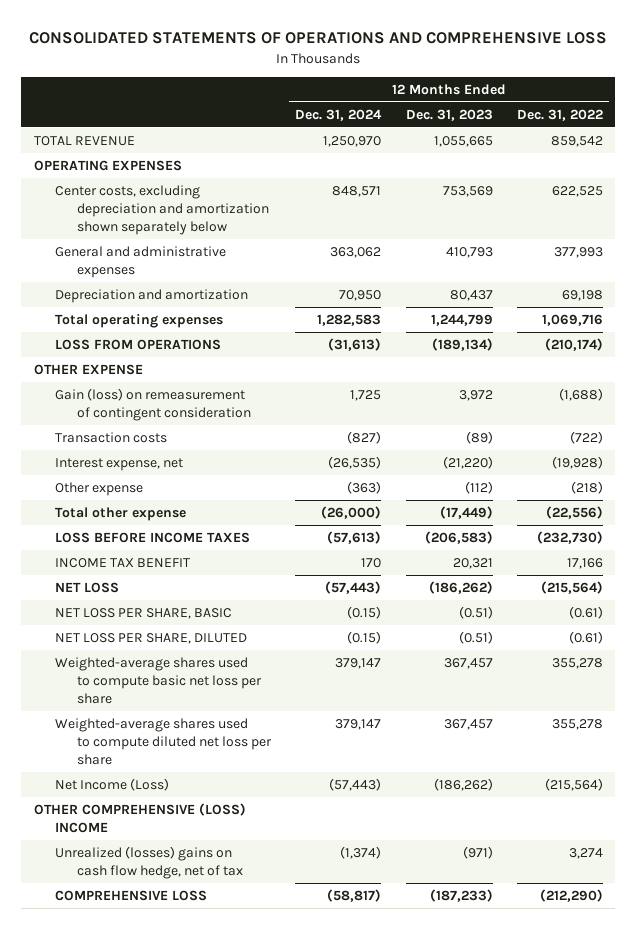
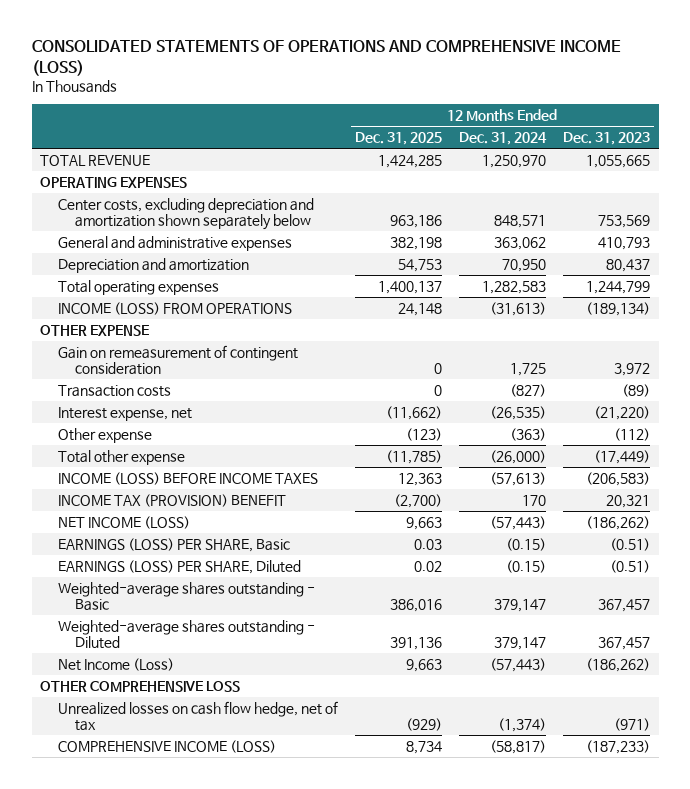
[29,32,608,45] CONSOLIDATED STATEMENTS OF OPERATIONS AND COMPREHENSIVE LOSS -> [31,40,621,76] CONSOLIDATED STATEMENTS OF OPERATIONS AND COMPREHENSIVE INCOME (LOSS)
[517,108,604,121] Dec. 31, 2022 -> none
none -> [354,132,442,146] Dec. 31, 2025
[55,338,222,350] LOSS FROM OPERATIONS -> [57,301,292,315] INCOME (LOSS) FROM OPERATIONS
[55,387,251,422] Gain (loss) on remeasurement of contingent consideration -> [57,344,298,375] Gain on remeasurement of contingent consideration
[55,531,251,543] LOSS BEFORE INCOME TAXES -> [57,471,318,485] INCOME (LOSS) BEFORE INCOME TAXES
[55,557,191,568] INCOME TAX BENEFIT -> [57,493,286,507] INCOME TAX (PROVISION) BENEFIT
[55,581,120,593] NET LOSS -> [57,515,190,529] NET INCOME (LOSS)
[55,607,233,619] NET LOSS PER SHARE, BASIC -> [57,537,290,552] EARNINGS (LOSS) PER SHARE, Basic
[55,632,248,644] NET LOSS PER SHARE, DILUTED -> [57,559,301,574] EARNINGS (LOSS) PER SHARE, Diluted
[55,656,262,705] Weighted-average shares used to compute basic net loss per share -> [57,581,315,611] Weighted-average shares outstanding - Basic
[55,717,272,766] Weighted-average shares used to compute diluted net loss per share -> [57,619,315,649] Weighted-average shares outstanding - Diluted
[33,802,246,834] OTHER COMPREHENSIVE (LOSS) INCOME -> [40,680,241,692] OTHER COMPREHENSIVE LOSS
[55,845,243,880] Unrealized (losses) gains on cash flow hedge, net of tax -> [57,700,338,731] Unrealized losses on cash flow hedge, net of tax
[55,889,208,901] COMPREHENSIVE LOSS -> [57,739,276,753] COMPREHENSIVE INCOME (LOSS)

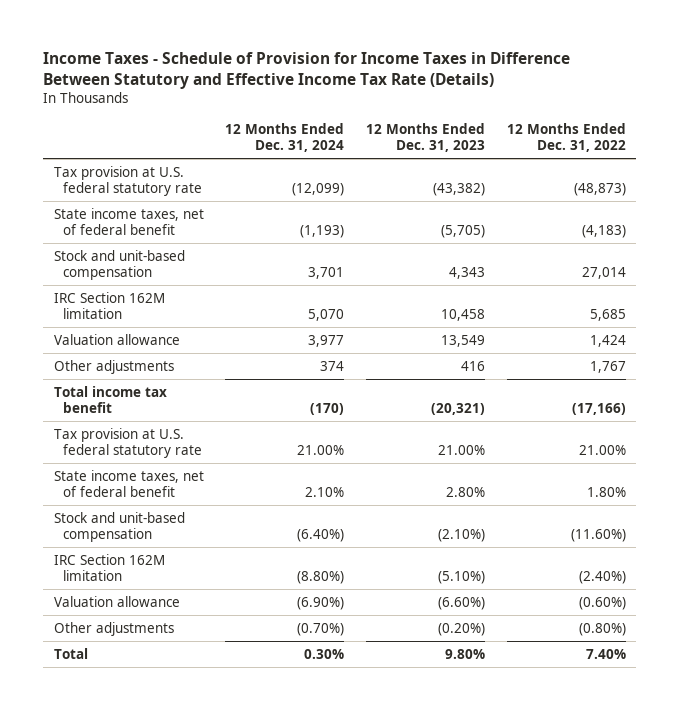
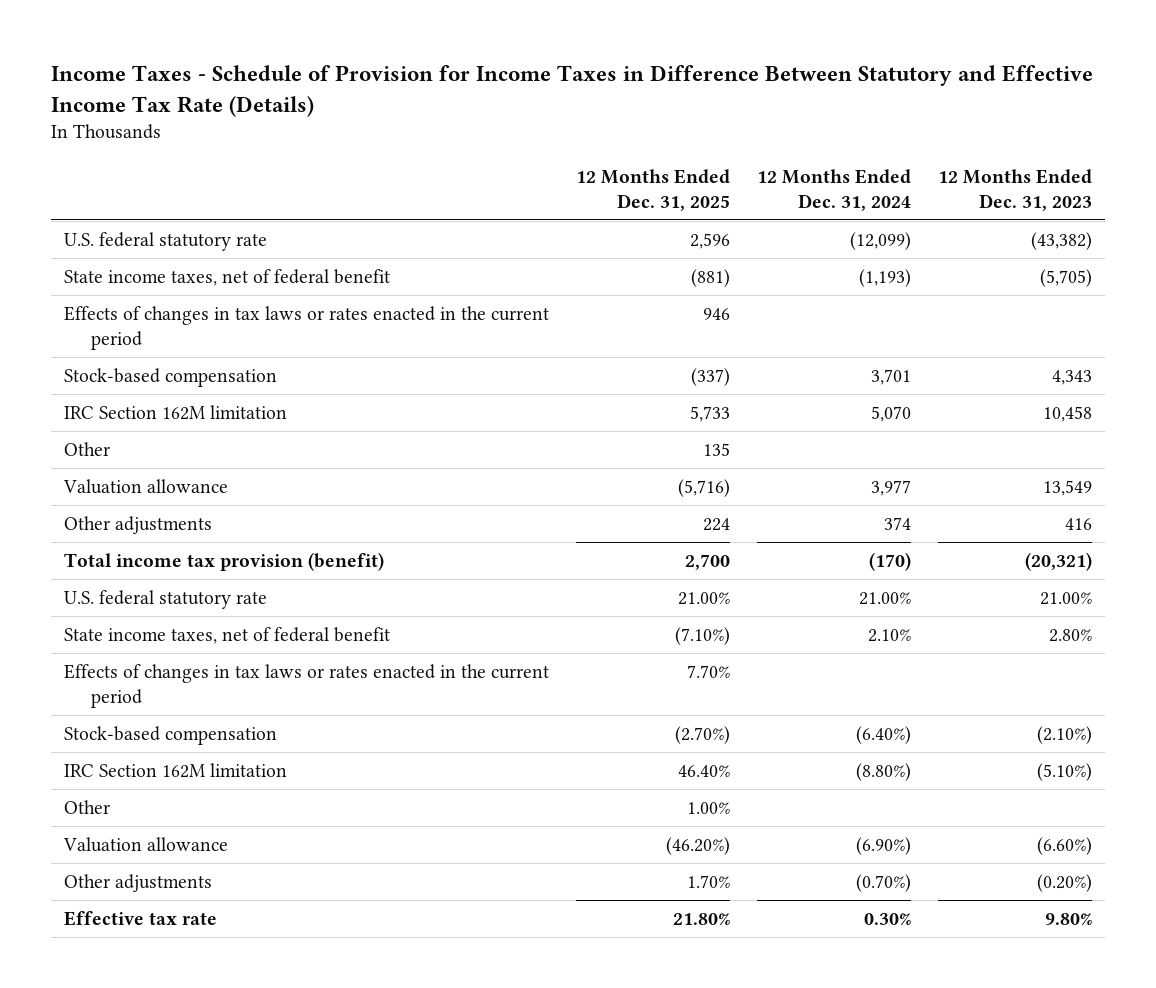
[506,123,626,152] 12 Months Ended Dec. 31, 2022 -> none
none -> [576,168,731,211] 12 Months Ended Dec. 31, 2025
[53,165,203,196] Tax provision at U.S. federal statutory rate -> [64,231,268,251] U.S. federal statutory rate
none -> [64,305,550,350] Effects of changes in tax laws or rates enacted in the current period
[53,249,185,280] Stock and unit-based compensation -> [64,367,278,387] Stock-based compensation
none -> [64,441,111,456] Other
[53,385,167,413] Total income tax benefit -> [64,551,385,571] Total income tax provision (benefit)
[53,427,203,458] Tax provision at U.S. federal statutory rate -> [64,589,268,609] U.S. federal statutory rate
none -> [64,663,550,708] Effects of changes in tax laws or rates enacted in the current period
[53,511,185,542] Stock and unit-based compensation -> [64,725,278,745] Stock-based compensation
none -> [64,799,111,814] Other
[53,647,88,659] Total -> [64,910,218,926] Effective tax rate

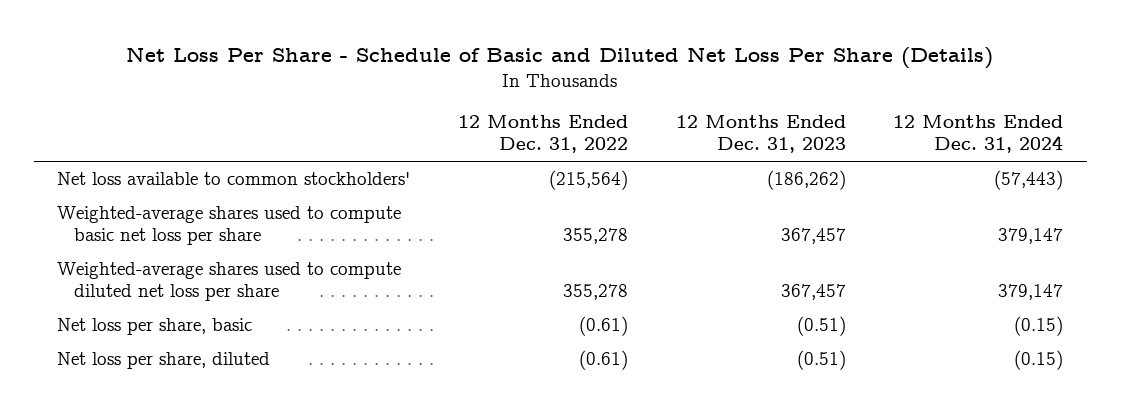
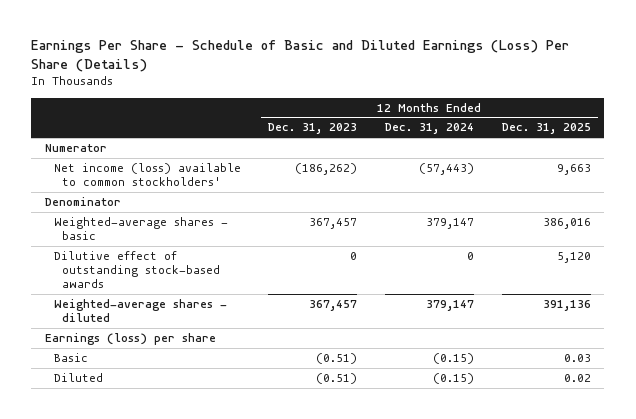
[126,47,994,70] Net Loss Per Share - Schedule of Basic and Diluted Net Loss Per Share (Details) -> [31,40,570,73] Earnings Per Share - Schedule of Basic and Diluted Earnings (Loss) Per Share (Details)
[458,115,629,154] 12 Months Ended Dec. 31, 2022 -> none
none -> [501,123,591,135] Dec. 31, 2025
none -> [45,144,108,153] Numerator
[57,172,411,186] Net loss available to common stockholders' -> [53,163,241,187] Net income (loss) available to common stockholders'
none -> [45,197,122,207] Denominator
[57,206,402,246] Weighted-average shares used to compute basic net loss per share -> [53,217,228,241] Weighted-average shares - basic
none -> [53,251,221,289] Dilutive effect of outstanding stock-based awards
[57,262,402,302] Weighted-average shares used to compute diluted net loss per share -> [53,299,227,323] Weighted-average shares - diluted
none -> [45,333,217,346] Earnings (loss) per share
[57,318,253,336] Net loss per share, basic -> [53,353,88,363] Basic
[57,352,271,370] Net loss per share, diluted -> [53,373,103,383] Diluted

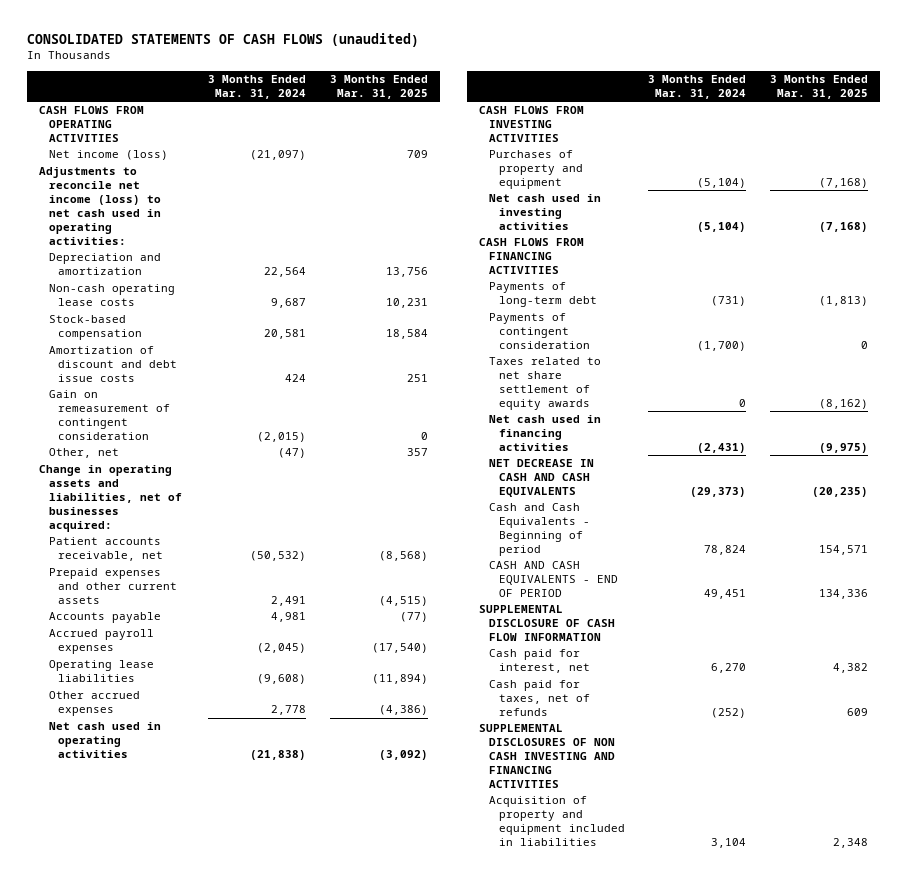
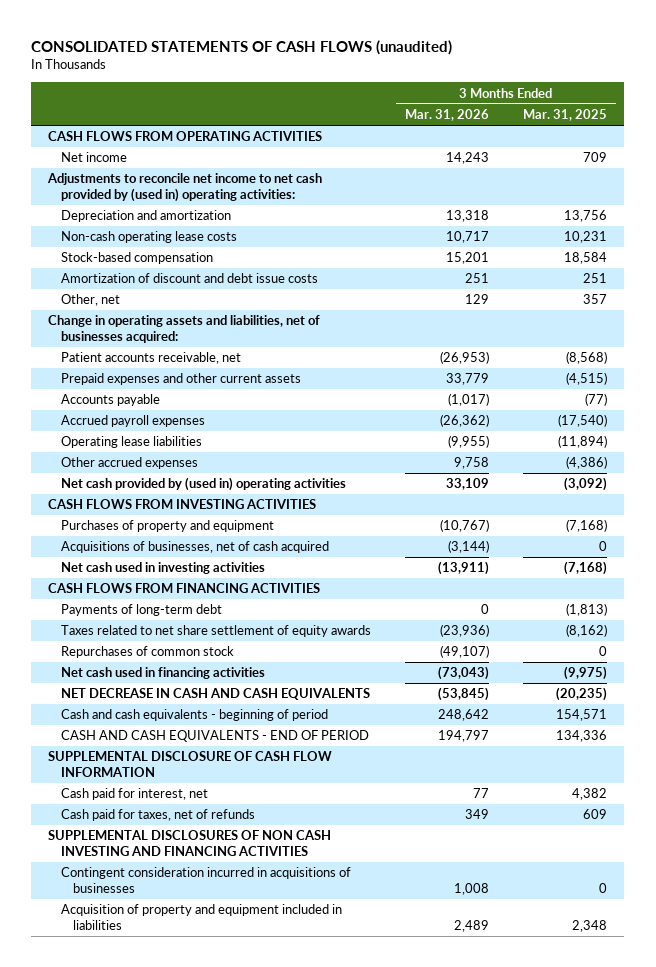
[208,74,307,99] 3 Months Ended Mar. 31, 2024 -> none
none -> [405,109,490,122] Mar. 31, 2026
[48,150,168,161] Net income (loss) -> [60,152,127,163] Net income
[39,167,161,245] Adjustments to reconcile net income (loss) to net cash used in operating activities: -> [47,173,323,203] Adjustments to reconcile net income to net cash provided by (used in) operating activities:
[48,390,171,441] Gain on remeasurement of contingent consideration -> none
[48,722,161,759] Net cash used in operating activities -> [60,477,346,492] Net cash provided by (used in) operating activities
none -> [60,541,329,554] Acquisitions of businesses, net of cash acquired
[488,313,590,350] Payments of contingent consideration -> none
none -> [60,646,234,659] Repurchases of common stock
[488,503,590,557] Cash and Cash Equivalents - Beginning of period -> [60,709,328,722] Cash and cash equivalents - beginning of period
none -> [60,867,351,894] Contingent consideration incurred in acquisitions of businesses

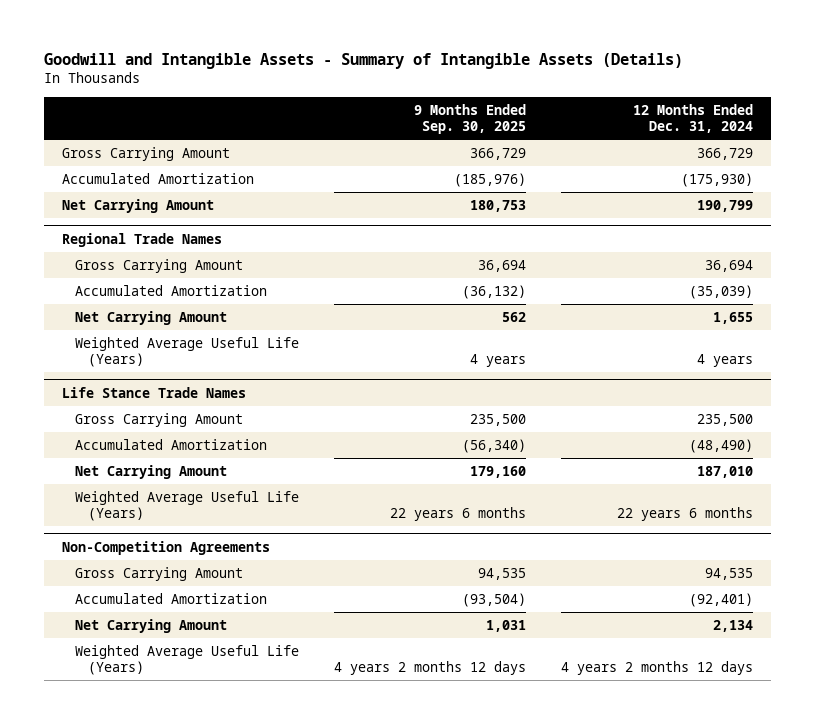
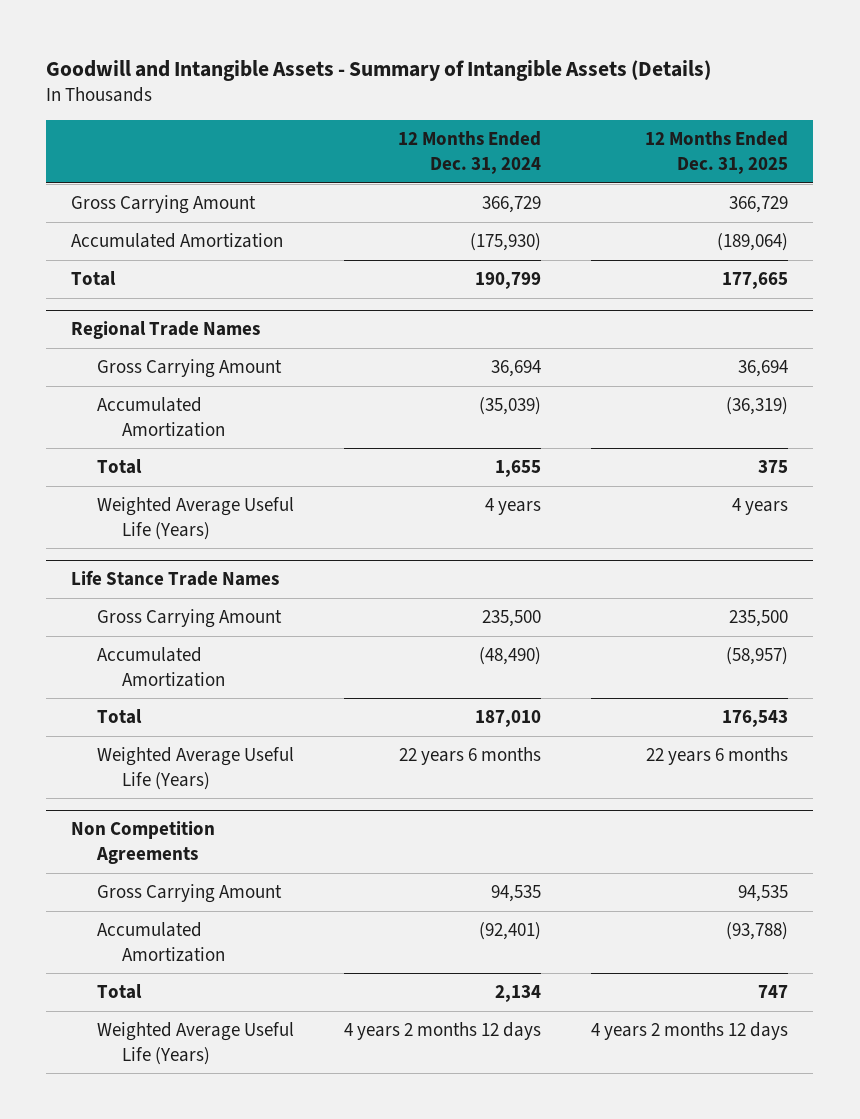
[413,103,526,134] 9 Months Ended Sep. 30, 2025 -> none
none -> [645,131,789,174] 12 Months Ended Dec. 31, 2025
[61,199,214,214] Net Carrying Amount -> [71,271,117,287] Total
[74,311,227,326] Net Carrying Amount -> [96,459,142,475] Total
[74,465,227,480] Net Carrying Amount -> [96,709,142,725] Total
[61,541,270,556] Non-Competition Agreements -> [71,821,216,864] Non Competition Agreements
[74,619,227,634] Net Carrying Amount -> [96,984,142,1000] Total

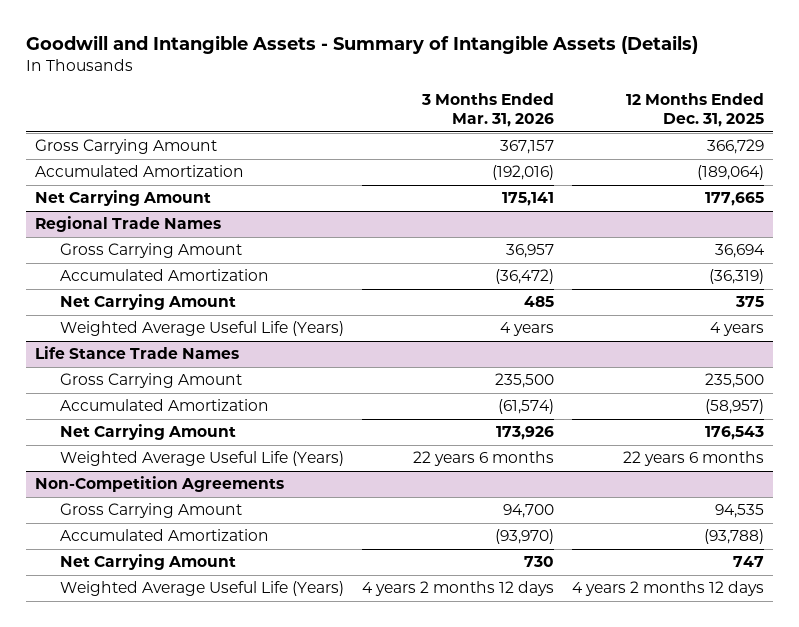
[397,131,541,174] 12 Months Ended Dec. 31, 2024 -> none
none -> [420,92,554,128] 3 Months Ended Mar. 31, 2026
[71,271,117,287] Total -> [35,190,212,207] Net Carrying Amount
[96,459,142,475] Total -> [59,294,236,311] Net Carrying Amount
[96,709,142,725] Total -> [59,424,236,441] Net Carrying Amount
[71,821,216,864] Non Competition Agreements -> [35,476,285,493] Non-Competition Agreements
[96,984,142,1000] Total -> [59,554,236,571] Net Carrying Amount

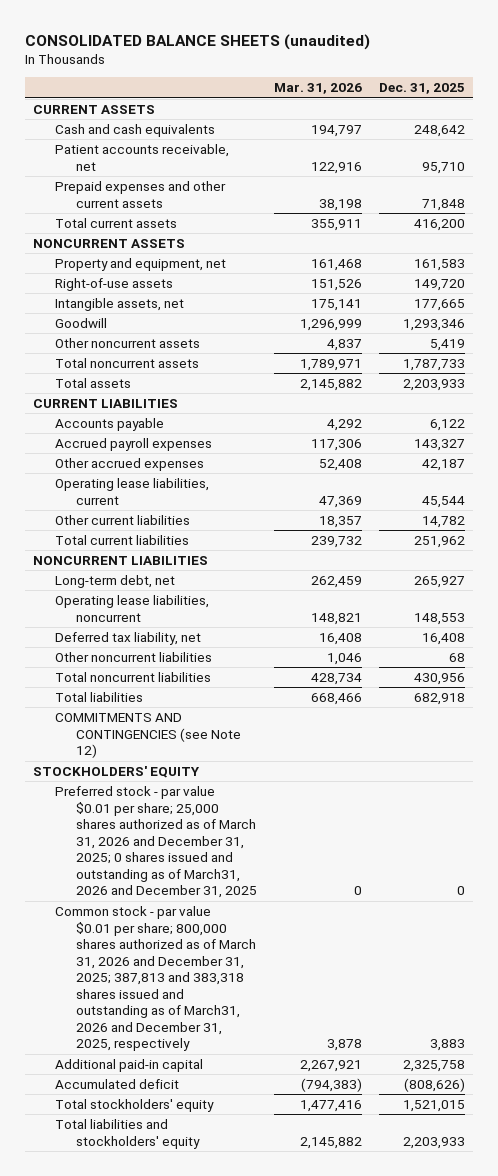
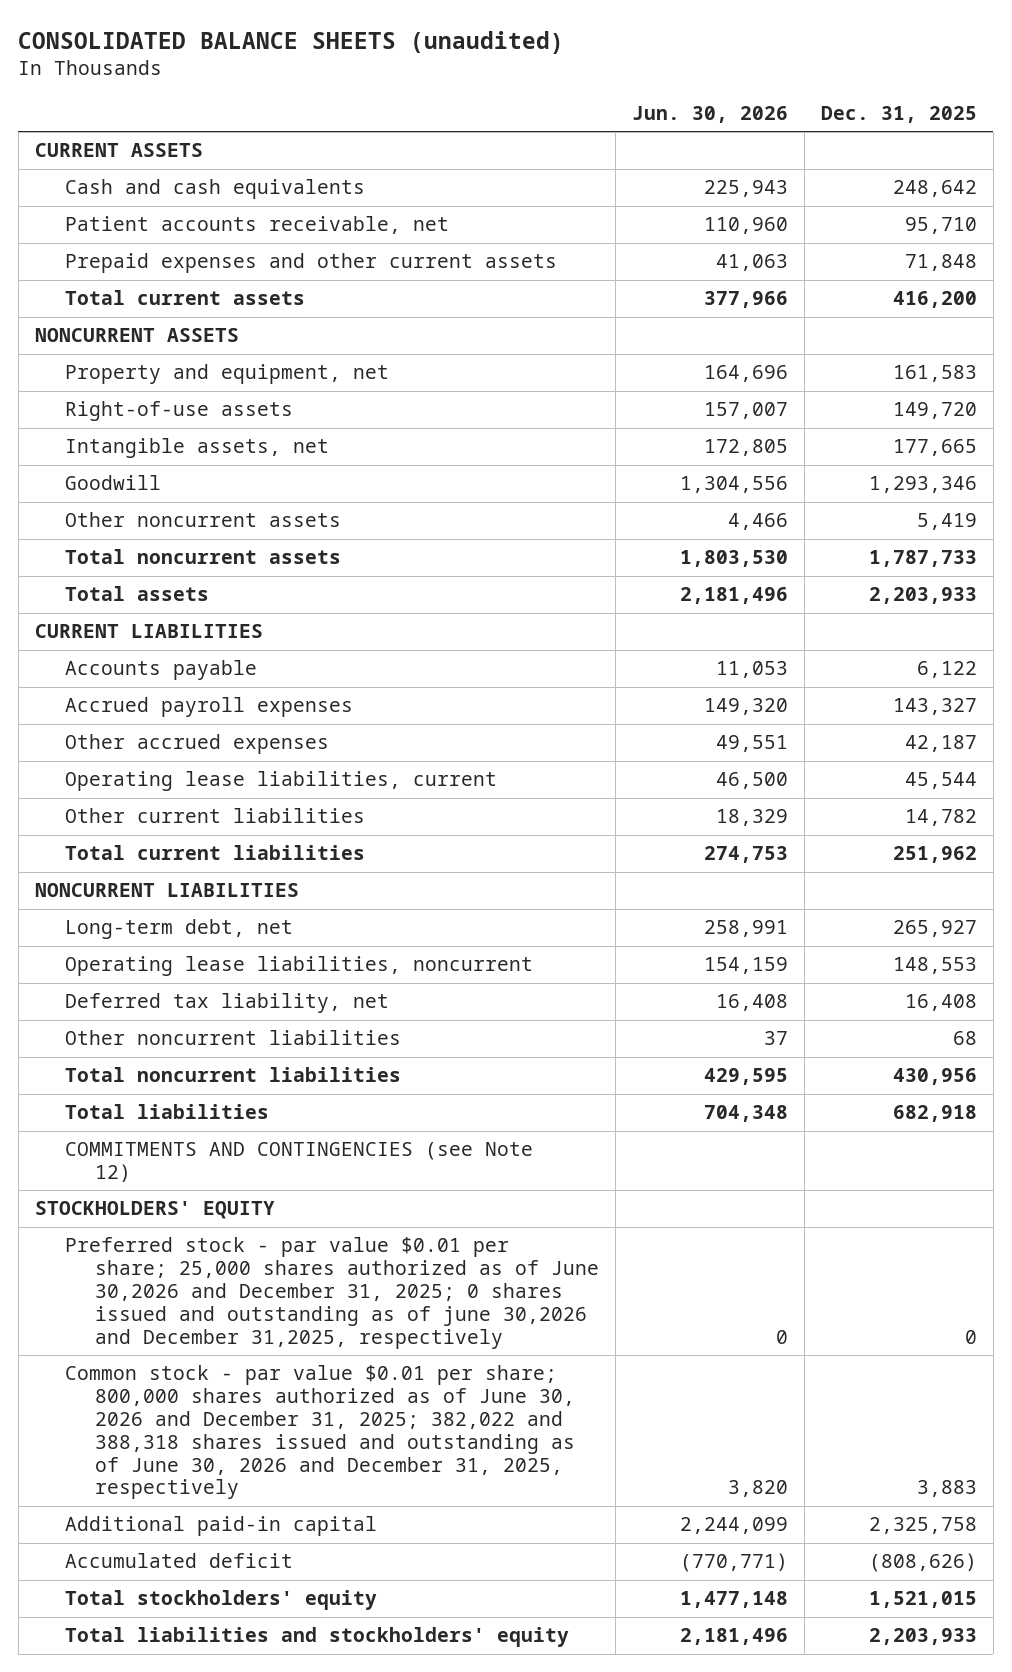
[273,83,362,95] Mar. 31, 2026 -> none
none -> [631,105,788,123] Jun. 30, 2026
[54,786,258,899] Preferred stock - par value $0.01 per share; 25,000 shares authorized as of March 31, 2026 and December 31, 2025; 0 shares issued and outstanding as of March31, 2026 and December 31, 2025 -> [64,1237,599,1349] Preferred stock - par value $0.01 per share; 25,000 shares authorized as of June 30,2026 and December 31, 2025; 0 shares issued and outstanding as of june 30,2026 and December 31,2025, respectively
[54,906,257,1052] Common stock - par value $0.01 per share; 800,000 shares authorized as of March 31, 2026 and December 31, 2025; 387,813 and 383,318 shares issued and outstanding as of March31, 2026 and December 31, 2025, respectively -> [64,1365,575,1500] Common stock - par value $0.01 per share; 800,000 shares authorized as of June 30, 2026 and December 31, 2025; 382,022 and 388,318 shares issued and outstanding as of June 30, 2026 and December 31, 2025, respectively

